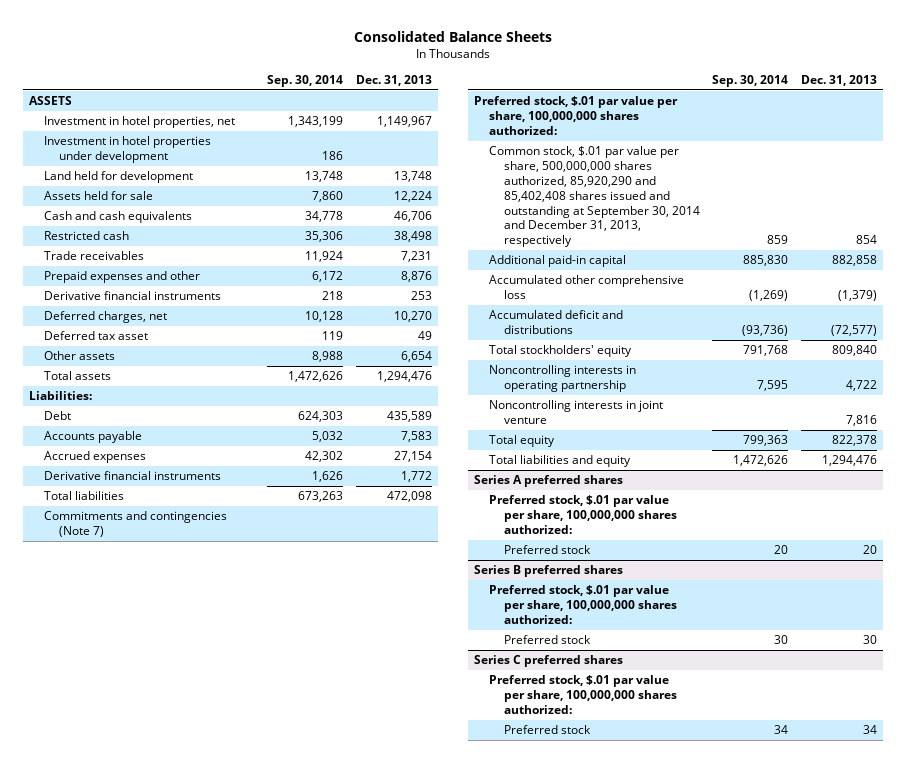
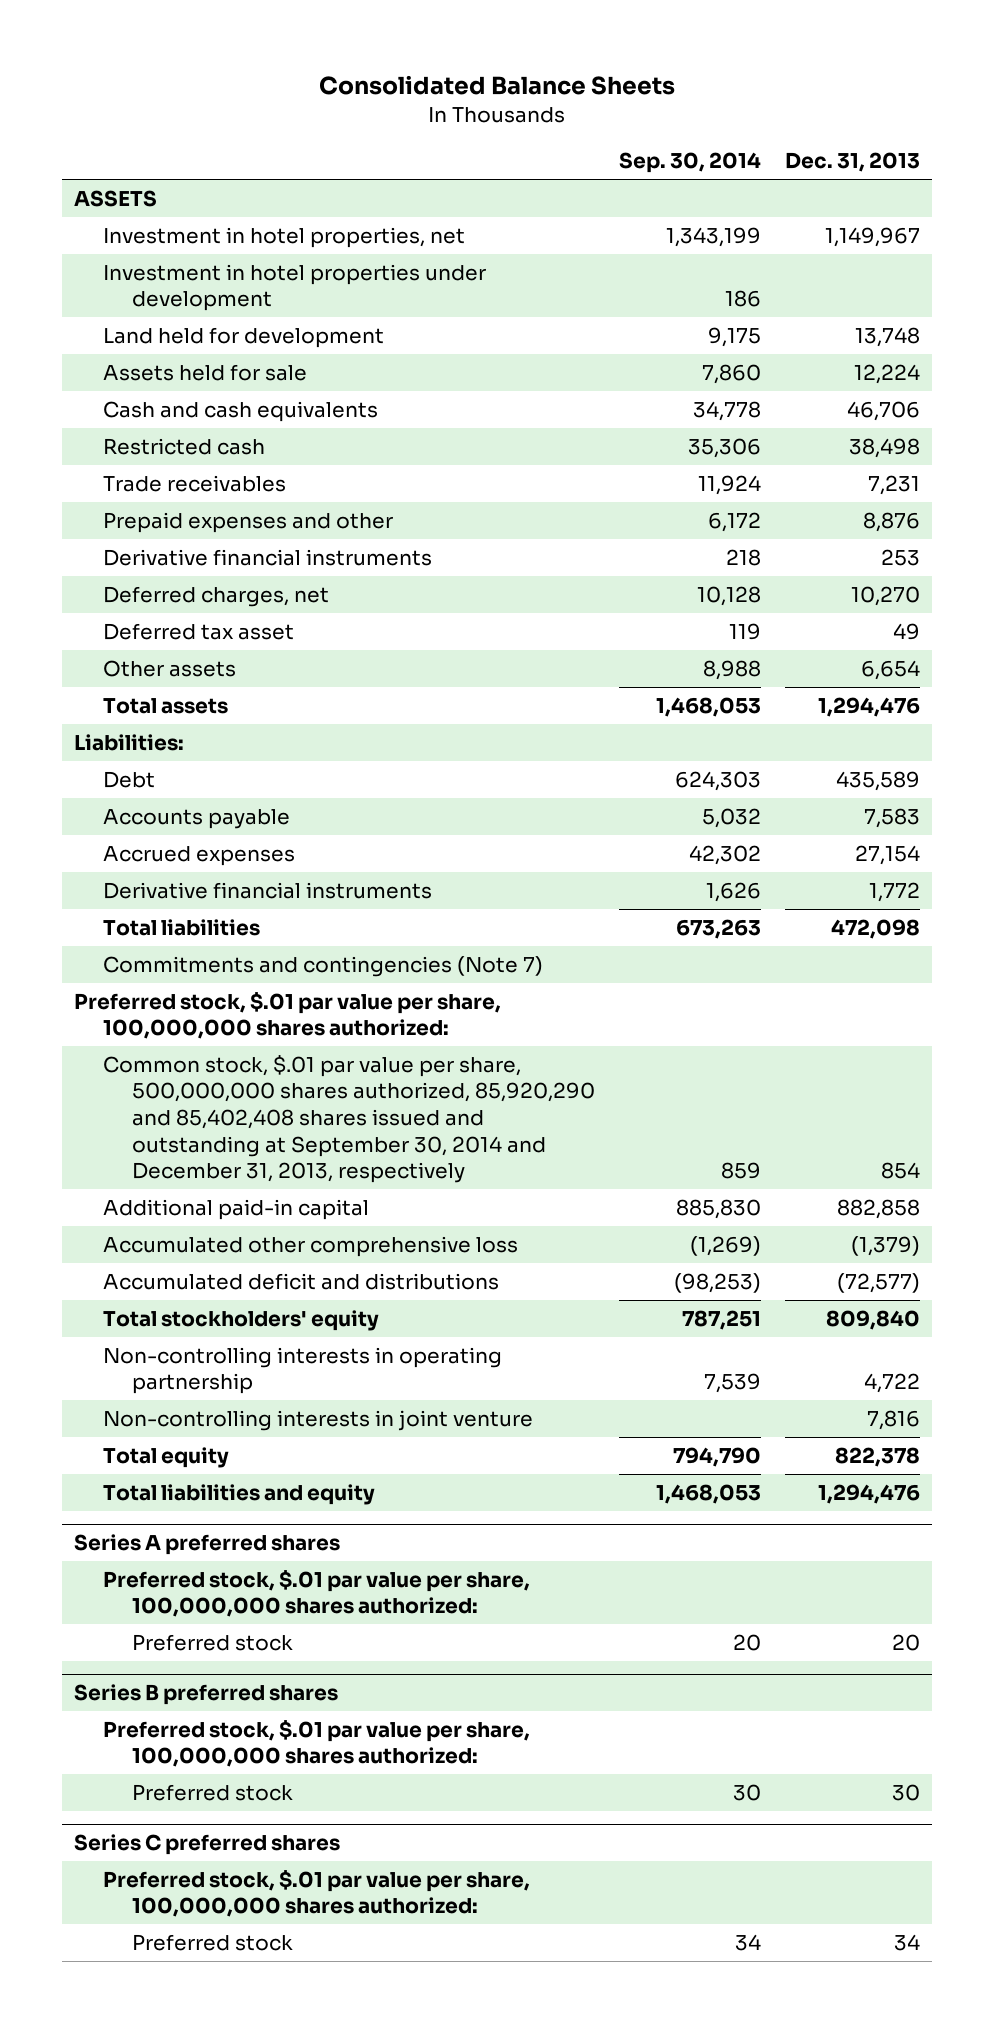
[305,171,344,183] 13,748 -> [707,326,761,347] 9,175
[288,371,344,383] 1,472,626 -> [655,696,761,717] 1,468,053
[742,325,789,337] (93,736) -> [673,1272,761,1293] (98,253)
[743,345,789,357] 791,768 -> [681,1309,761,1330] 787,251
[489,365,637,393] Noncontrolling interests in operating partnership -> [103,1346,503,1395] Non-controlling interests in operating partnership
[757,380,789,392] 7,595 -> [703,1373,761,1394] 7,539
[489,400,664,425] Noncontrolling interests in joint venture -> [103,1409,534,1431] Non-controlling interests in joint venture
[743,435,789,447] 799,363 -> [672,1446,761,1467] 794,790
[733,455,789,467] 1,472,626 -> [655,1483,761,1504] 1,468,053

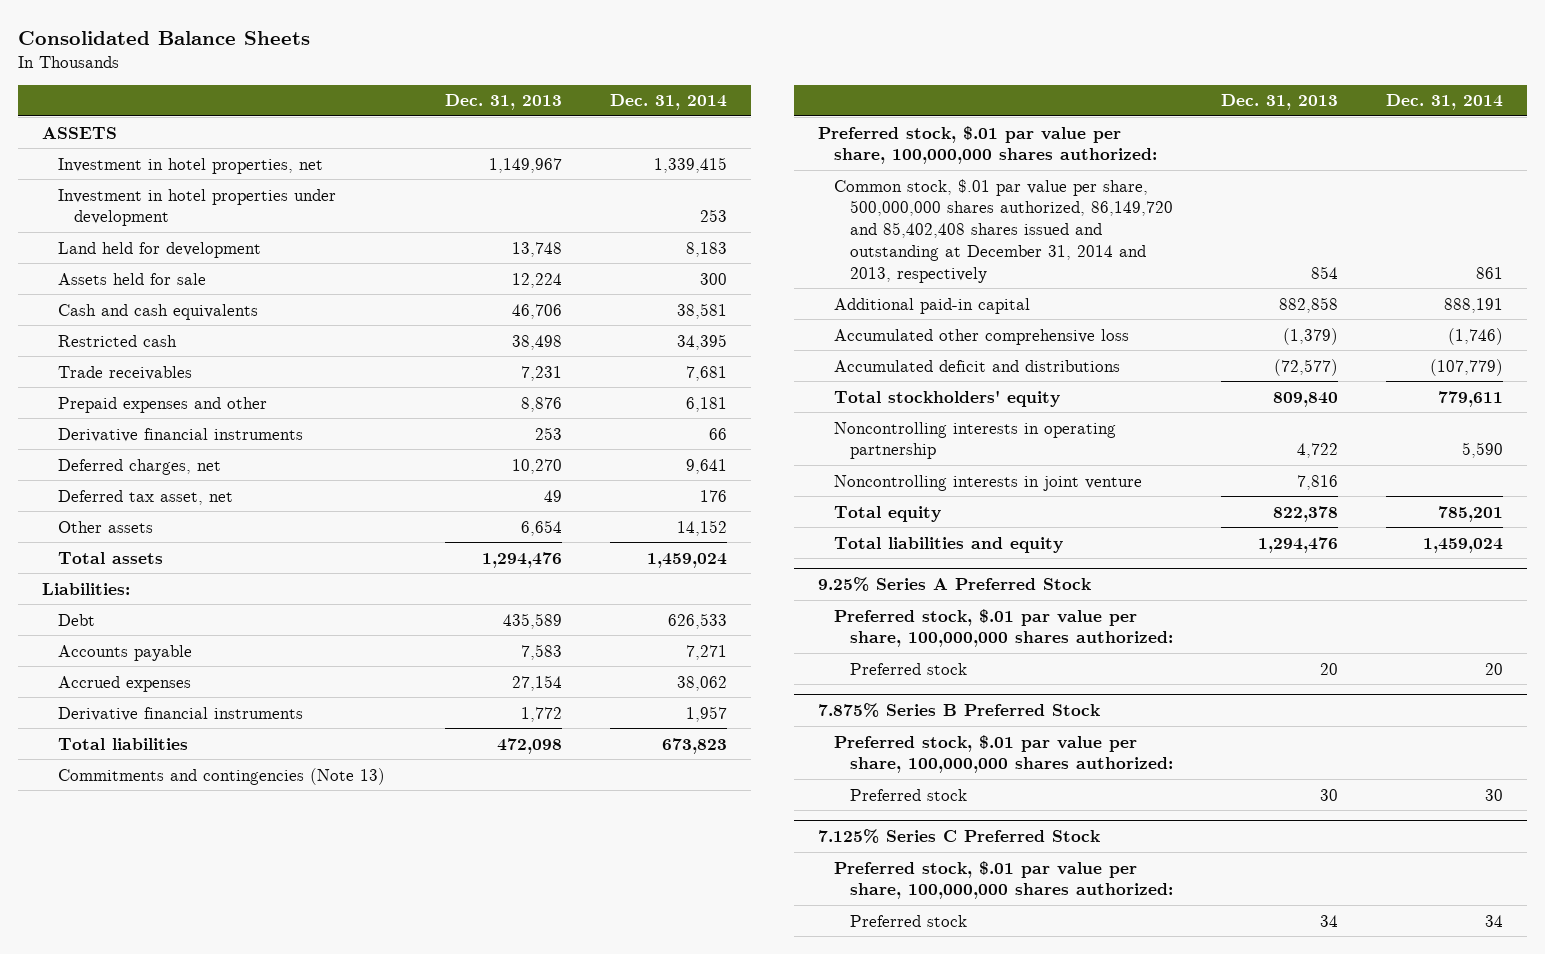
[618,152,761,174] Sep. 30, 2014 -> none
none -> [609,94,727,111] Dec. 31, 2014
[103,622,295,640] Deferred tax asset -> [57,489,233,505] Deferred tax asset, net
[103,955,544,977] Commitments and contingencies (Note 7) -> [57,767,385,785] Commitments and contingencies (Note 13)
[103,1054,596,1184] Common stock, $.01 par value per share, 500,000,000 shares authorized, 85,920,290 and 85,402,408 shares issued and outstanding at September 30, 2014 and December 31, 2013, respectively -> [833,178,1173,283] Common stock, $.01 par value per share, 500,000,000 shares authorized, 86,149,720 and 85,402,408 shares issued and outstanding at December 31, 2014 and 2013, respectively
[103,1346,503,1395] Non-controlling interests in operating partnership -> [833,421,1116,460] Noncontrolling interests in operating partnership
[103,1409,534,1431] Non-controlling interests in joint venture -> [833,474,1142,491] Noncontrolling interests in joint venture
[74,1534,341,1556] Series A preferred shares -> [817,577,1091,592] 9.25% Series A Preferred Stock
[74,1684,339,1706] Series B preferred shares -> [817,703,1100,718] 7.875% Series B Preferred Stock
[74,1834,341,1856] Series C preferred shares -> [817,829,1100,844] 7.125% Series C Preferred Stock

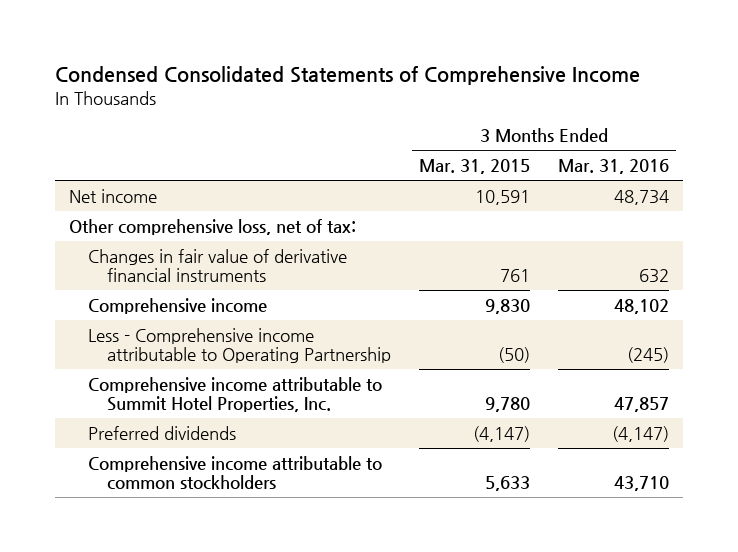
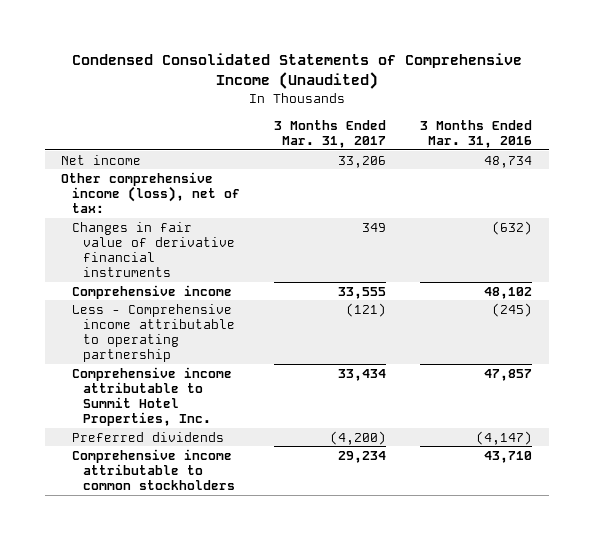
[55,66,641,86] Condensed Consolidated Statements of Comprehensive Income -> [71,52,522,90] Condensed Consolidated Statements of Comprehensive Income (Unaudited)
[418,159,530,175] Mar. 31, 2015 -> none
none -> [274,120,387,149] 3 Months Ended Mar. 31, 2017
[68,218,356,235] Other comprehensive loss, net of tax: -> [61,171,241,214] Other comprehensive income (loss), net of tax:
[638,269,669,284] 632 -> [491,220,532,235] (632)
[88,327,392,364] Less - Comprehensive income attributable to Operating Partnership -> [72,303,236,363] Less - Comprehensive income attributable to operating partnership

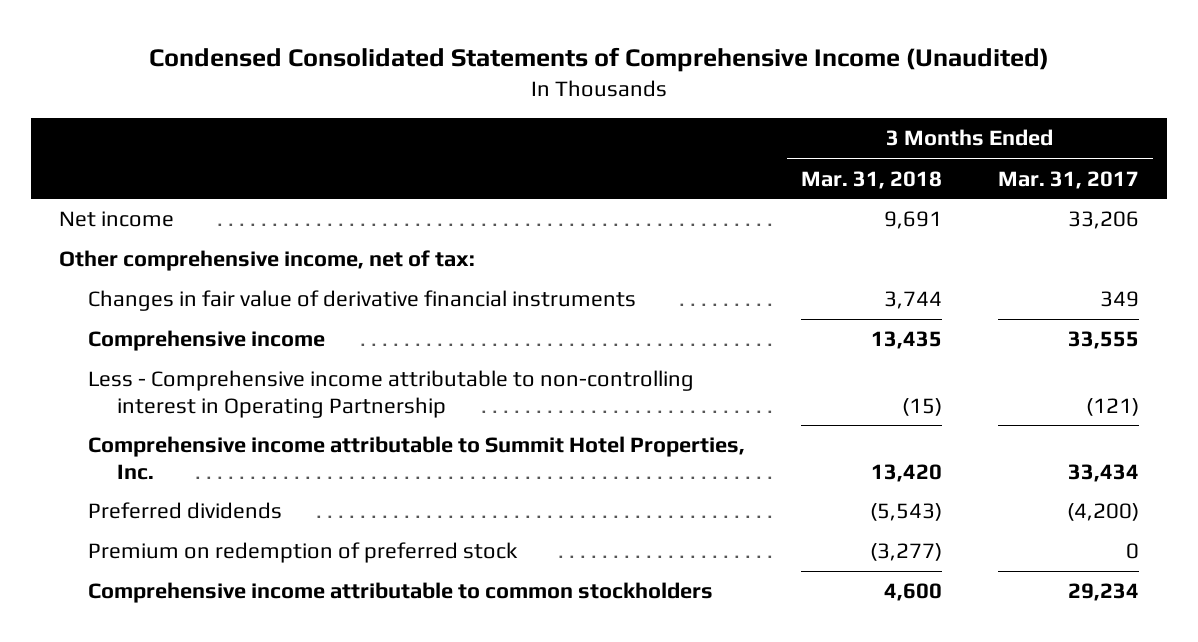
[419,120,532,149] 3 Months Ended Mar. 31, 2016 -> none
none -> [800,170,942,189] Mar. 31, 2018
[61,171,241,214] Other comprehensive income (loss), net of tax: -> [59,250,476,272] Other comprehensive income, net of tax:
[72,303,236,363] Less - Comprehensive income attributable to operating partnership -> [88,370,695,418] Less - Comprehensive income attributable to non-controlling interest in Operating Partnership
none -> [88,542,519,564] Premium on redemption of preferred stock

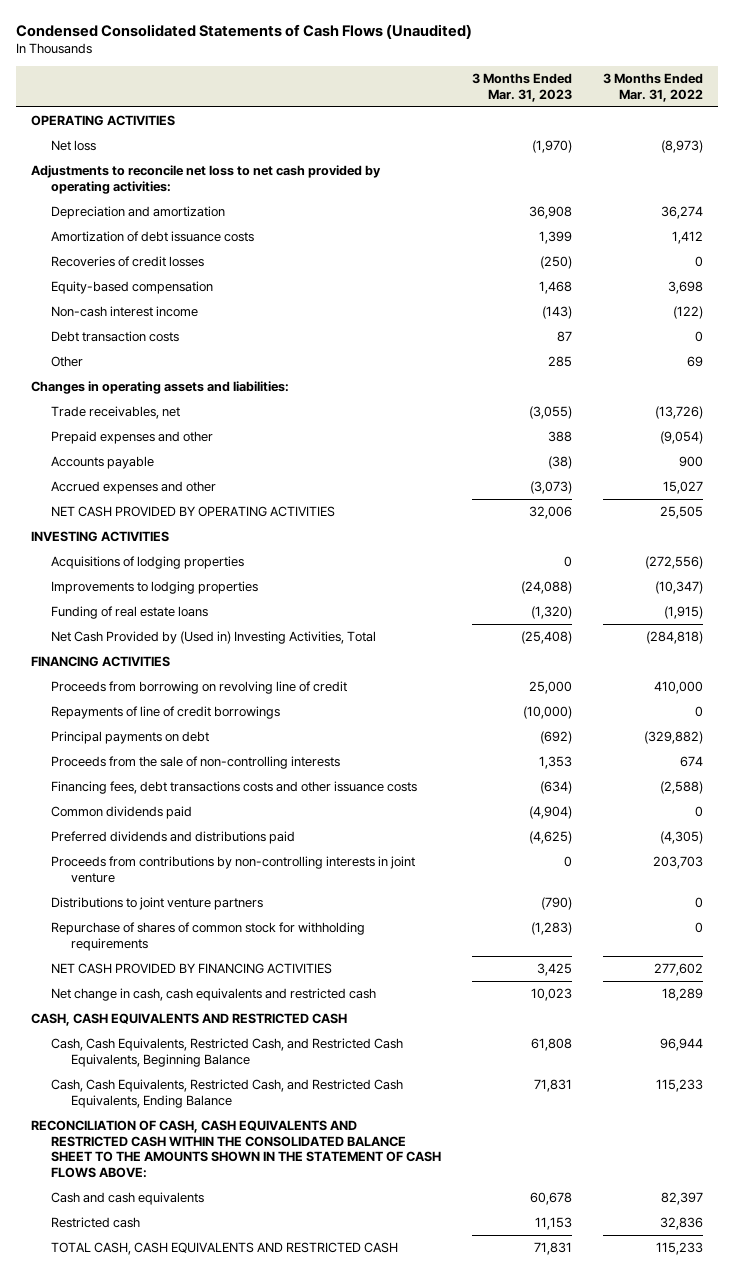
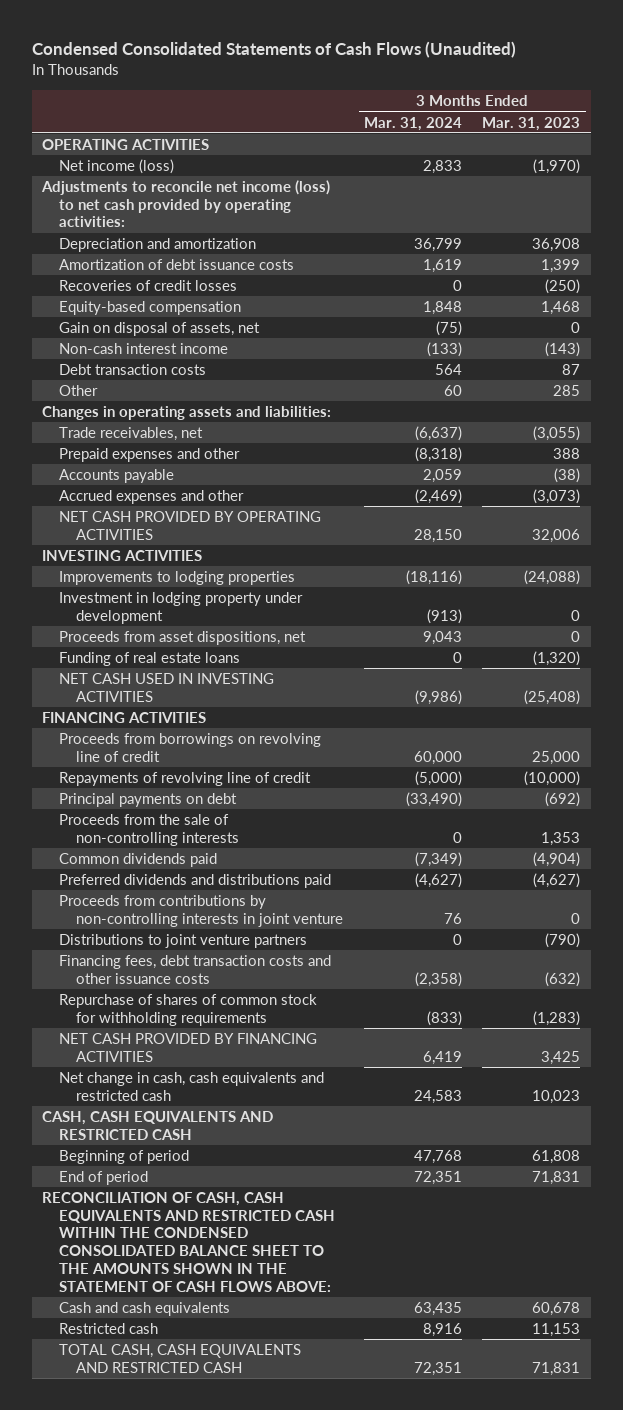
[602,72,703,102] 3 Months Ended Mar. 31, 2022 -> none
none -> [363,116,462,131] Mar. 31, 2024
[51,140,97,152] Net loss -> [59,159,175,175] Net income (loss)
[30,165,381,194] Adjustments to reconcile net loss to net cash provided by operating activities: -> [41,180,331,228] Adjustments to reconcile net income (loss) to net cash provided by operating activities:
none -> [59,322,261,337] Gain on disposal of assets, net
[51,556,245,570] Acquisitions of lodging properties -> none
none -> [59,592,304,624] Investment in lodging property under development
none -> [59,631,307,646] Proceeds from asset dispositions, net
[51,631,377,645] Net Cash Provided by (Used in) Investing Activities, Total -> [59,673,275,702] NET CASH USED IN INVESTING ACTIVITIES
[51,681,348,695] Proceeds from borrowing on revolving line of credit -> [59,733,322,762] Proceeds from borrowings on revolving line of credit
[51,706,281,720] Repayments of line of credit borrowings -> [59,772,312,787] Repayments of revolving line of credit
[51,781,418,795] Financing fees, debt transactions costs and other issuance costs -> none
[528,831,572,845] (4,625) -> [533,873,581,889] (4,627)
none -> [59,955,332,984] Financing fees, debt transaction costs and other issuance costs
[51,1038,404,1067] Cash, Cash Equivalents, Restricted Cash, and Restricted Cash Equivalents, Beginning Balance -> [59,1150,190,1165] Beginning of period
[51,1079,404,1108] Cash, Cash Equivalents, Restricted Cash, and Restricted Cash Equivalents, Ending Balance -> [59,1171,149,1186] End of period
[30,1120,442,1179] RECONCILIATION OF CASH, CASH EQUIVALENTS AND RESTRICTED CASH WITHIN THE CONSOLIDATED BALANCE SHEET TO THE AMOUNTS SHOWN IN THE STATEMENT OF CASH FLOWS ABOVE: -> [42,1192,336,1292] RECONCILIATION OF CASH, CASH EQUIVALENTS AND RESTRICTED CASH WITHIN THE CONDENSED CONSOLIDATED BALANCE SHEET TO THE AMOUNTS SHOWN IN THE STATEMENT OF CASH FLOWS ABOVE:

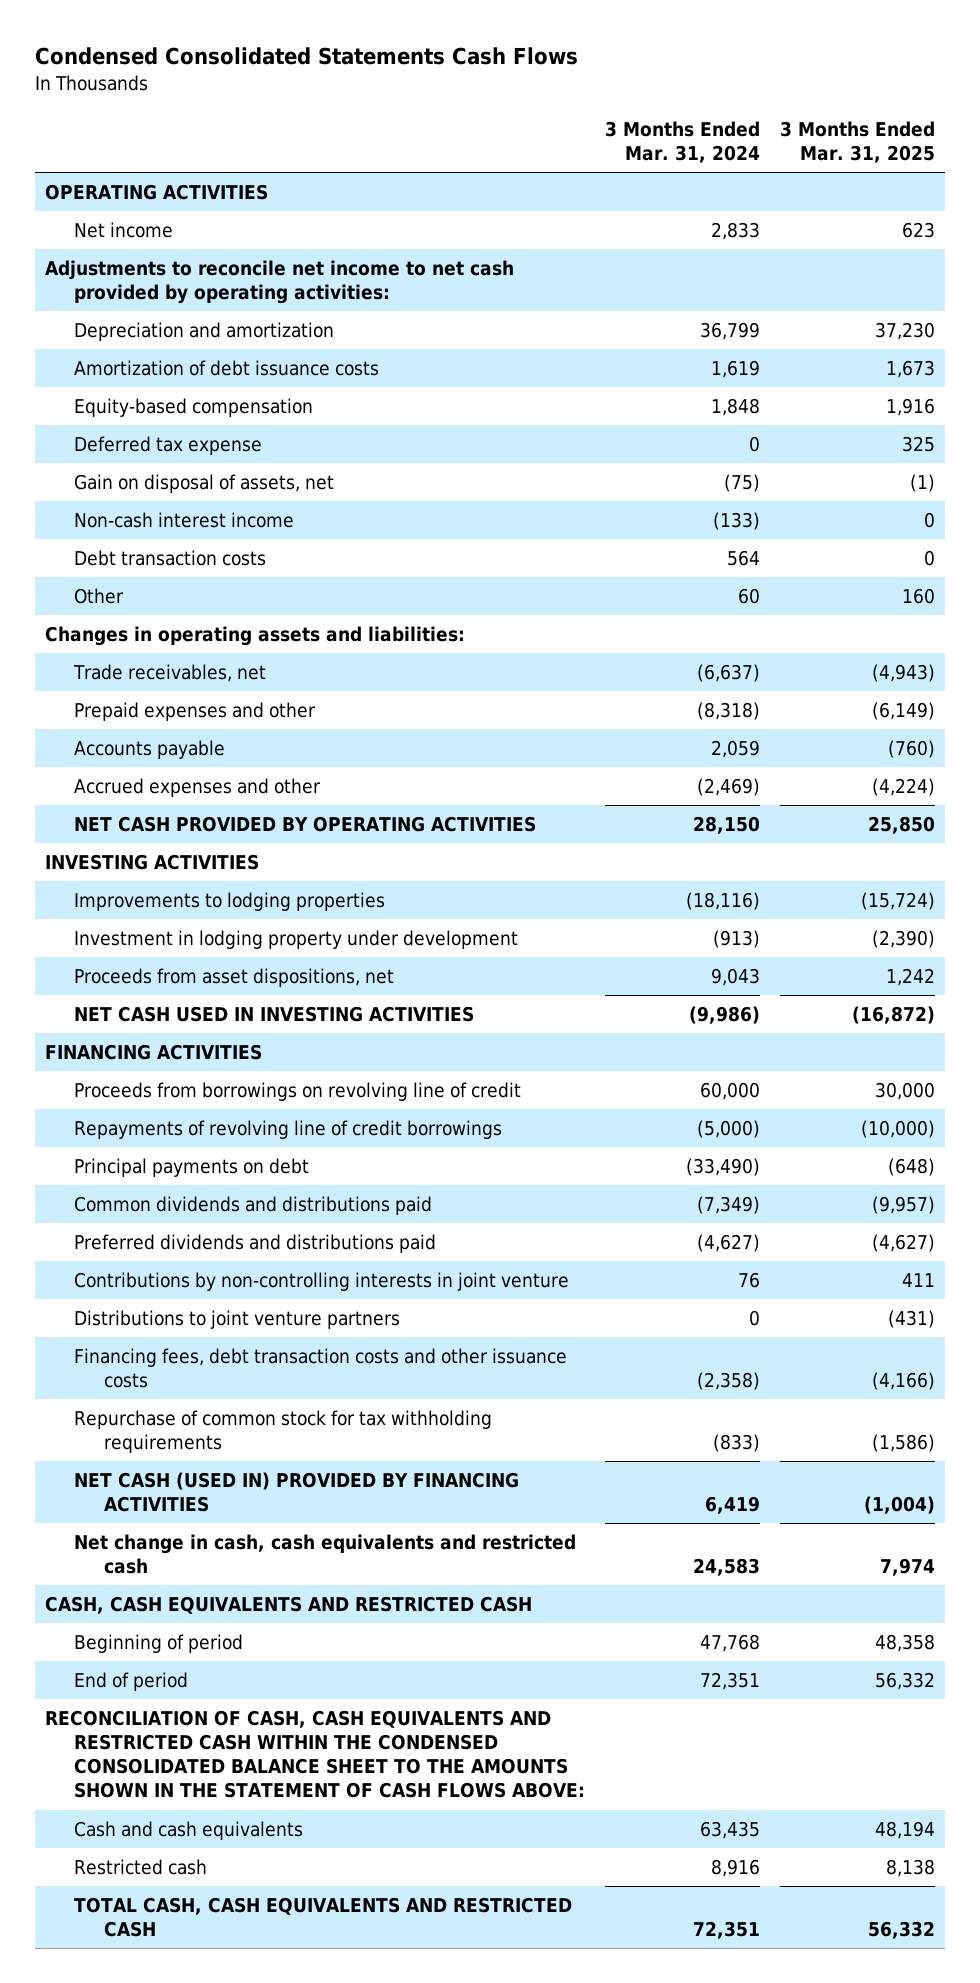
[31,41,516,59] Condensed Consolidated Statements of Cash Flows (Unaudited) -> [34,47,578,66] Condensed Consolidated Statements Cash Flows
[482,116,581,131] Mar. 31, 2023 -> none
none -> [780,120,936,163] 3 Months Ended Mar. 31, 2025
[59,159,175,175] Net income (loss) -> [74,222,174,239] Net income
[41,180,331,228] Adjustments to reconcile net income (loss) to net cash provided by operating activities: -> [44,260,514,305] Adjustments to reconcile net income to net cash provided by operating activities:
[59,280,238,292] Recoveries of credit losses -> none
none -> [74,436,263,456] Deferred tax expense
[59,652,241,667] Funding of real estate loans -> none
[59,772,312,787] Repayments of revolving line of credit -> [74,1120,503,1140] Repayments of revolving line of credit borrowings
[59,814,240,846] Proceeds from the sale of non-controlling interests -> none
[59,853,218,868] Common dividends paid -> [74,1196,433,1216] Common dividends and distributions paid
[59,895,344,927] Proceeds from contributions by non-controlling interests in joint venture -> [74,1272,570,1292] Contributions by non-controlling interests in joint venture
[59,994,318,1026] Repurchase of shares of common stock for withholding requirements -> [74,1410,493,1454] Repurchase of common stock for tax withholding requirements
[59,1033,318,1062] NET CASH PROVIDED BY FINANCING ACTIVITIES -> [74,1472,520,1513] NET CASH (USED IN) PROVIDED BY FINANCING ACTIVITIES

